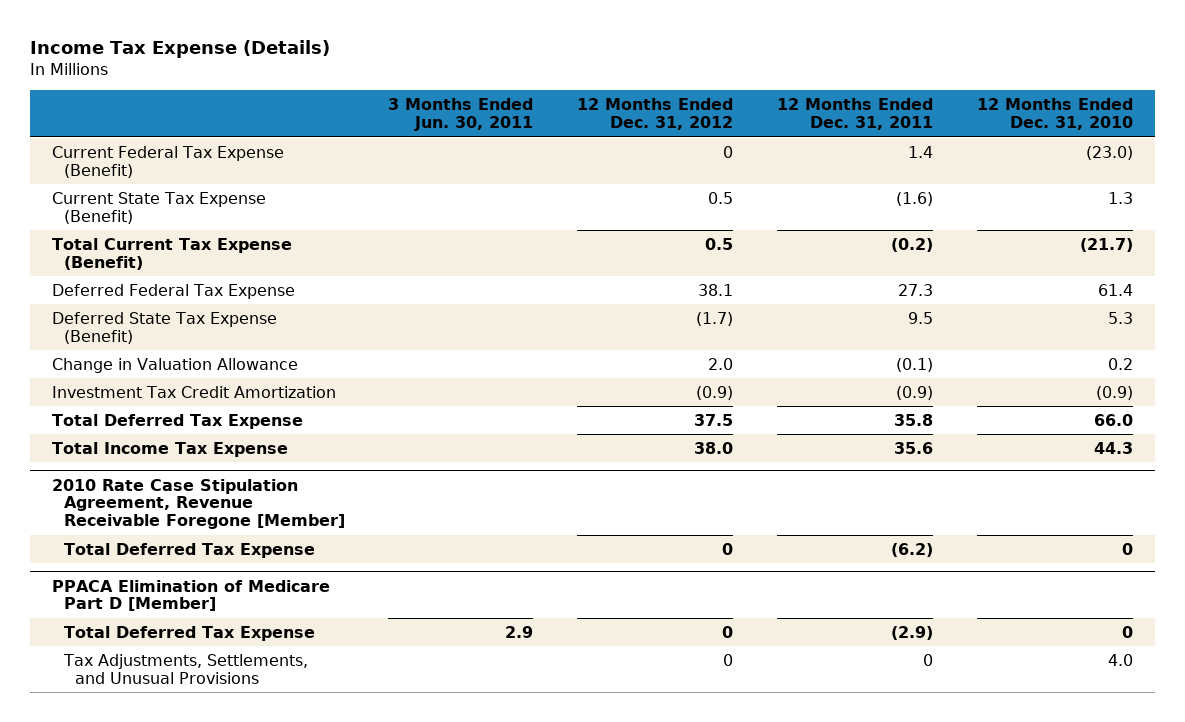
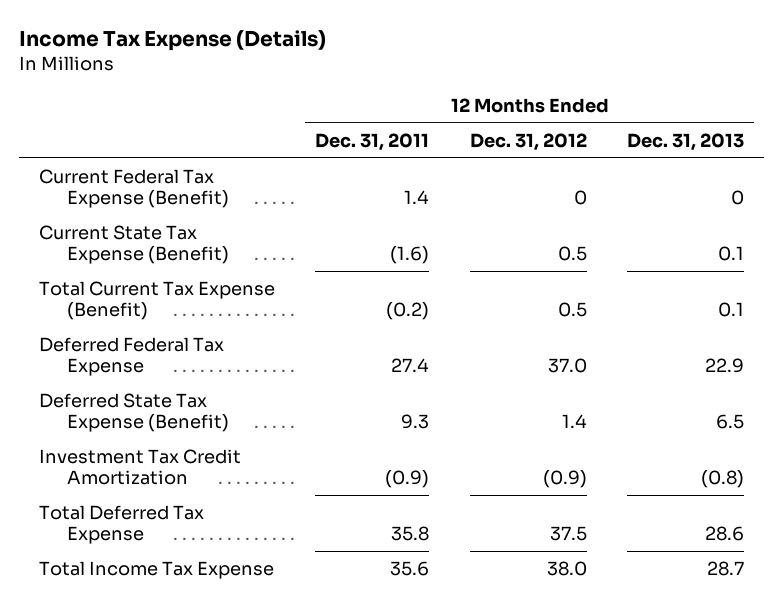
[388,98,534,132] 3 Months Ended Jun. 30, 2011 -> none
[976,98,1133,131] 12 Months Ended Dec. 31, 2010 -> none
none -> [627,132,745,151] Dec. 31, 2013
[52,357,299,373] Change in Valuation Allowance -> none
[698,283,734,296] 38.1 -> [547,357,587,373] 37.0
[898,283,934,296] 27.3 -> [391,357,430,372] 27.4
[696,311,734,326] (1.7) -> [561,413,587,428] 1.4
[908,311,934,324] 9.5 -> [401,413,430,429] 9.3
[52,478,345,530] 2010 Rate Case Stipulation Agreement, Revenue Receivable Foregone [Member] -> none
[63,542,315,558] Total Deferred Tax Expense -> none
[52,579,331,612] PPACA Elimination of Medicare Part D [Member] -> none
[63,625,315,641] Total Deferred Tax Expense -> none
[62,653,308,684] Tax Adjustments, Settlements, and Unusual Provisions -> none

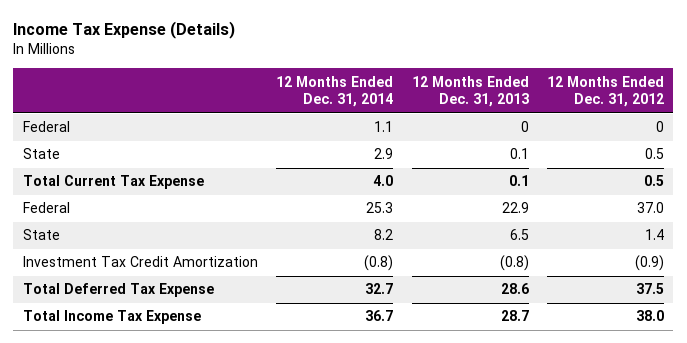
[315,132,430,151] Dec. 31, 2011 -> none
none -> [276,75,394,108] 12 Months Ended Dec. 31, 2014
[38,168,229,208] Current Federal Tax Expense (Benefit) -> [22,121,70,133] Federal
[38,224,229,264] Current State Tax Expense (Benefit) -> [22,148,60,160] State
[38,280,275,320] Total Current Tax Expense (Benefit) -> [22,175,204,190] Total Current Tax Expense
[38,336,224,376] Deferred Federal Tax Expense -> [22,202,70,214] Federal
[38,392,229,432] Deferred State Tax Expense (Benefit) -> [22,229,60,241] State

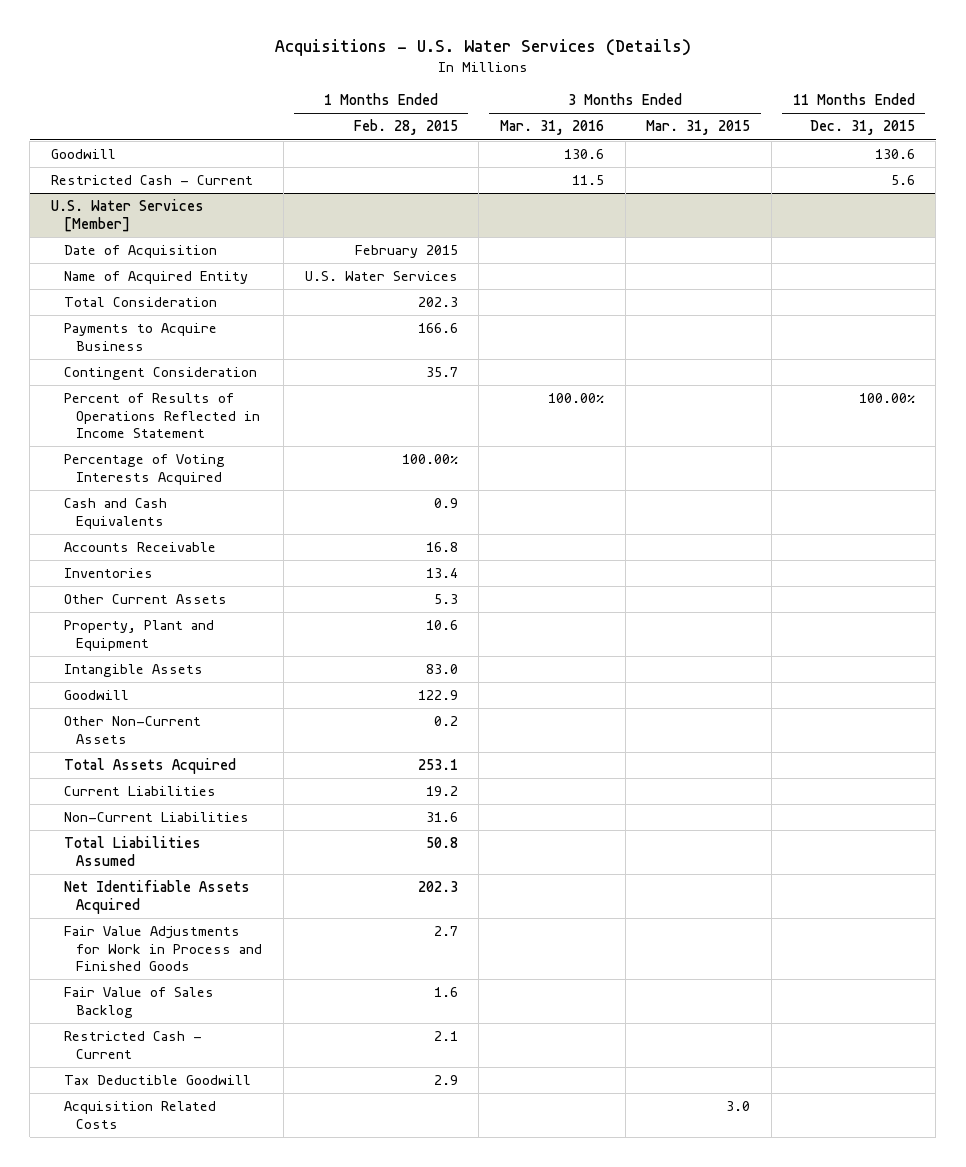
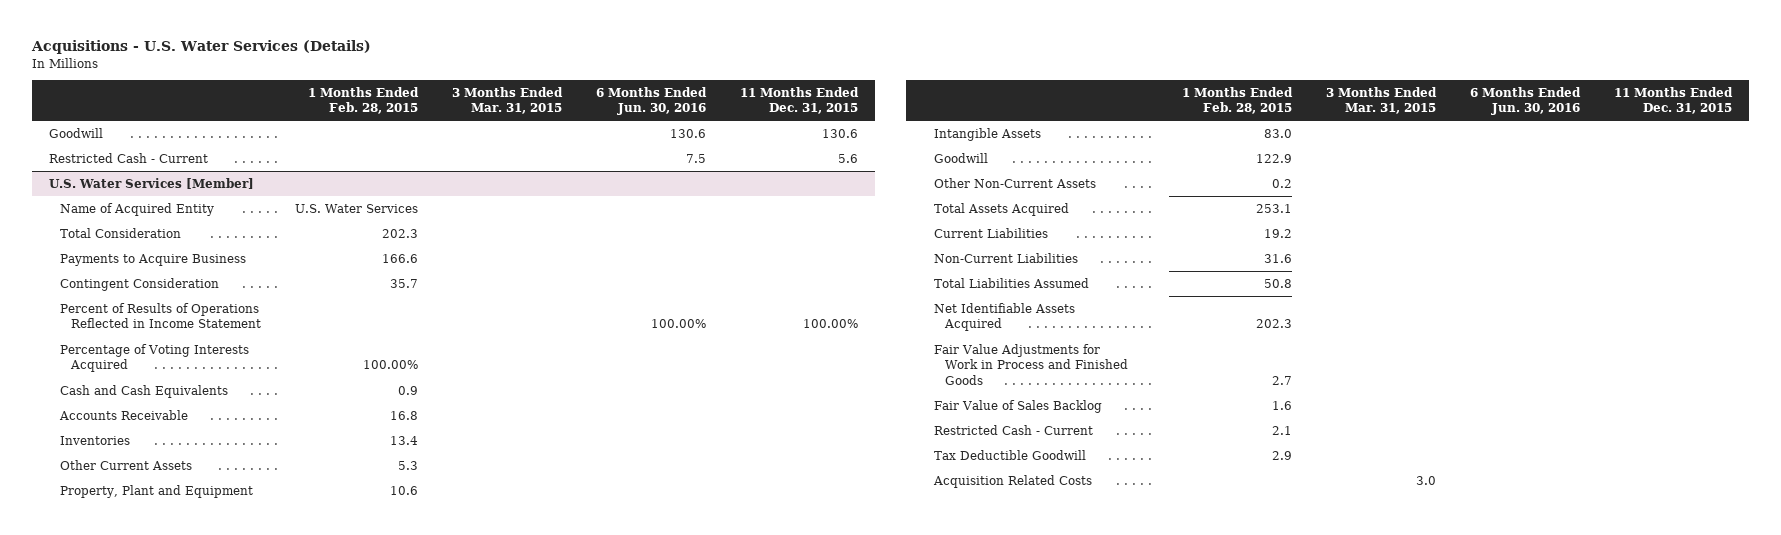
[500,120,605,136] Mar. 31, 2016 -> none
none -> [596,86,708,116] 6 Months Ended Jun. 30, 2016
[63,245,217,259] Date of Acquisition -> none

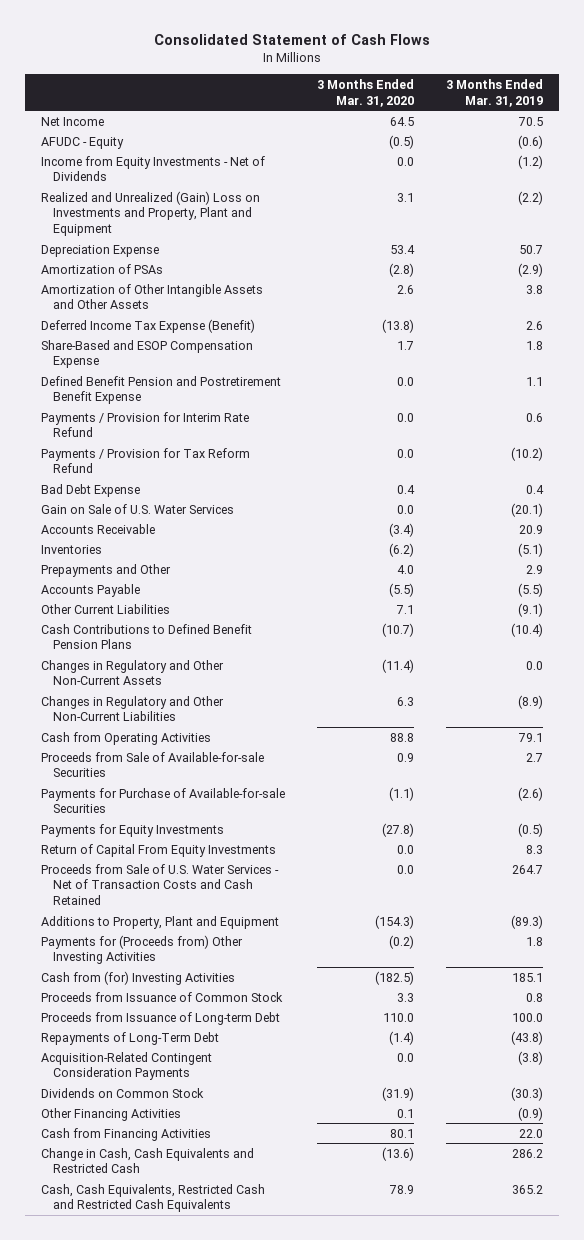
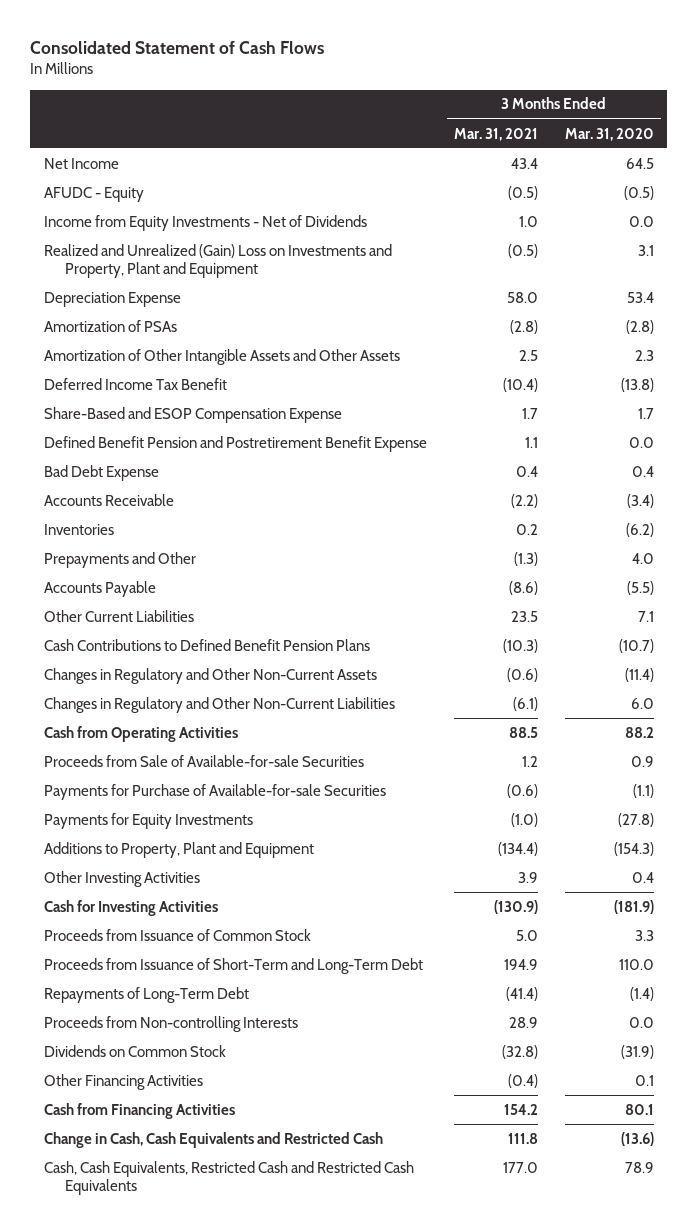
[445,78,543,107] 3 Months Ended Mar. 31, 2019 -> none
none -> [453,127,538,141] Mar. 31, 2021
[396,284,414,294] 2.6 -> [634,349,654,361] 2.3
[40,318,255,333] Deferred Income Tax Expense (Benefit) -> [43,377,227,390] Deferred Income Tax Benefit
[40,411,249,438] Payments / Provision for Interim Rate Refund -> none
[40,447,250,474] Payments / Provision for Tax Reform Refund -> none
[40,503,234,514] Gain on Sale of U.S. Water Services -> none
[396,696,414,706] 6.3 -> [630,697,654,709] 6.0
[389,732,414,742] 88.8 -> [624,726,654,738] 88.2
[40,843,276,857] Return of Capital From Equity Investments -> none
[40,863,279,906] Proceeds from Sale of U.S. Water Services - Net of Transaction Costs and Cash Retained -> none
[40,934,243,965] Payments for (Proceeds from) Other Investing Activities -> [43,870,200,887] Other Investing Activities
[388,934,414,949] (0.2) -> [631,871,654,883] 0.4
[40,970,235,985] Cash from (for) Investing Activities -> [43,899,218,916] Cash for Investing Activities
[374,970,414,985] (182.5) -> [613,899,654,914] (181.9)
[40,1011,280,1025] Proceeds from Issuance of Long-term Debt -> [43,957,423,974] Proceeds from Issuance of Short-Term and Long-Term Debt
[40,1051,212,1081] Acquisition-Related Contingent Consideration Payments -> none
none -> [43,1015,298,1032] Proceeds from Non-controlling Interests

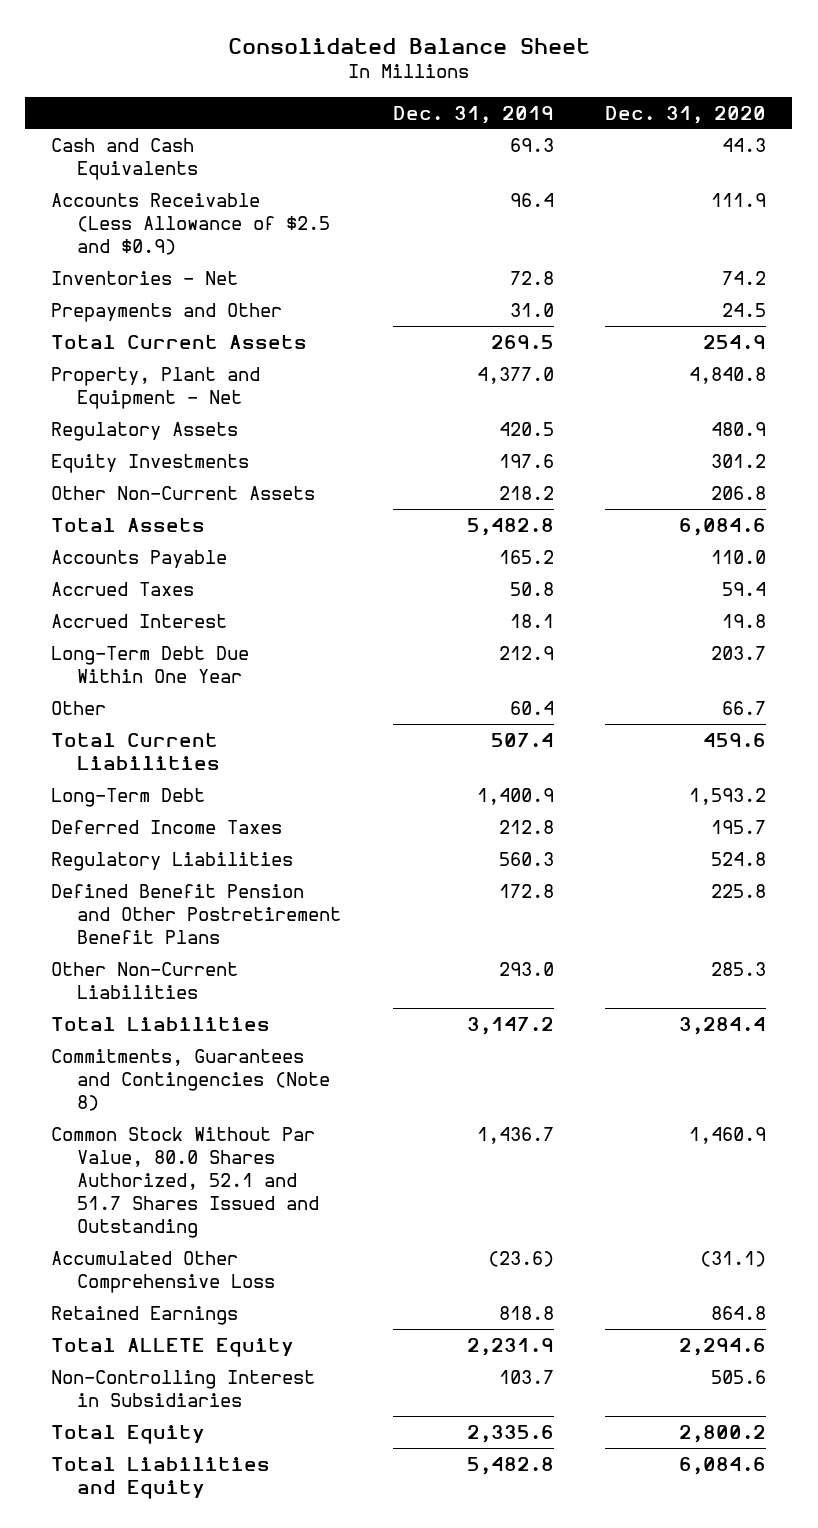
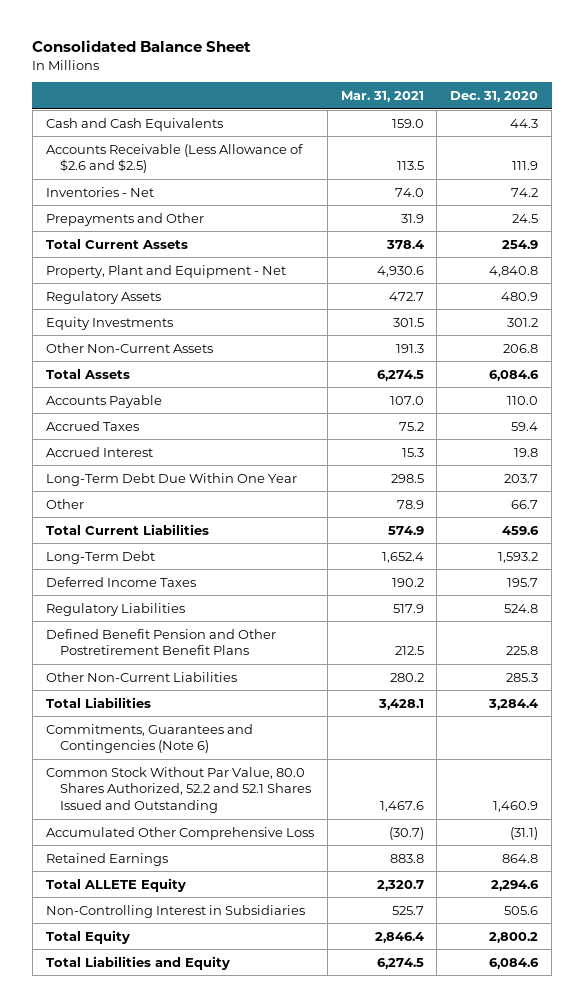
[392,105,554,124] Dec. 31, 2019 -> none
none -> [340,91,424,103] Mar. 31, 2021
[51,192,331,255] Accounts Receivable (Less Allowance of $2.5 and $0.9) -> [45,143,303,174] Accounts Receivable (Less Allowance of $2.6 and $2.5)
[51,1048,331,1111] Commitments, Guarantees and Contingencies (Note 8) -> [45,723,253,754] Commitments, Guarantees and Contingencies (Note 6)
[51,1126,320,1238] Common Stock Without Par Value, 80.0 Shares Authorized, 52.1 and 51.7 Shares Issued and Outstanding -> [45,766,311,814] Common Stock Without Par Value, 80.0 Shares Authorized, 52.2 and 52.1 Shares Issued and Outstanding

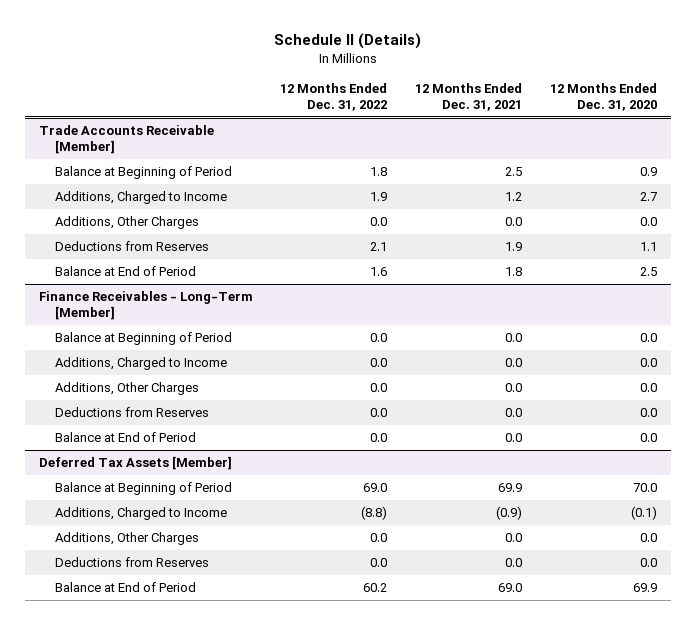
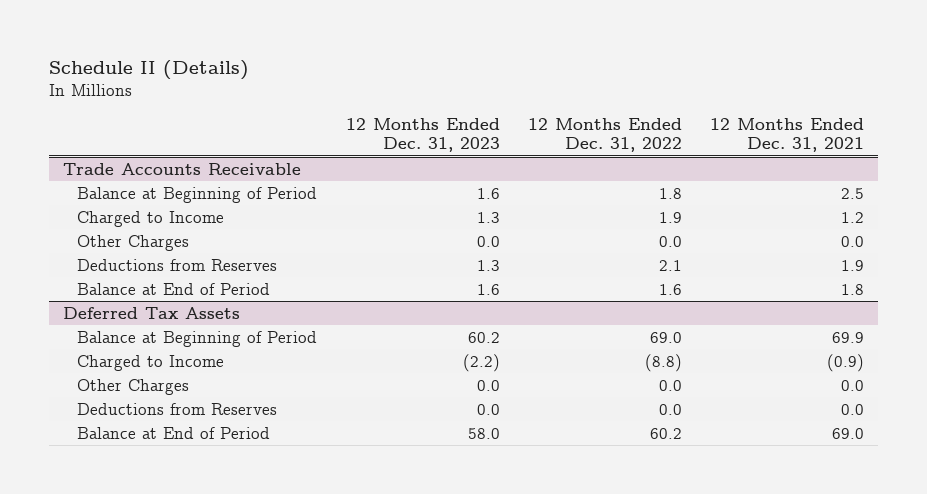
[549,82,657,112] 12 Months Ended Dec. 31, 2020 -> none
none -> [345,118,500,153] 12 Months Ended Dec. 31, 2023
[38,125,214,155] Trade Accounts Receivable [Member] -> [62,162,301,175] Trade Accounts Receivable
[54,191,227,205] Additions, Charged to Income -> [77,210,225,227] Charged to Income
[54,216,199,230] Additions, Other Charges -> [77,234,190,251] Other Charges
[38,291,253,321] Finance Receivables - Long-Term [Member] -> none
[54,332,232,346] Balance at Beginning of Period -> none
[54,357,227,371] Additions, Charged to Income -> none
[54,382,199,396] Additions, Other Charges -> none
[54,407,209,418] Deductions from Reserves -> none
[54,432,196,443] Balance at End of Period -> none
[38,456,232,471] Deferred Tax Assets [Member] -> [62,306,240,319] Deferred Tax Assets
[54,507,227,521] Additions, Charged to Income -> [77,354,225,371] Charged to Income
[54,532,199,546] Additions, Other Charges -> [77,378,190,395] Other Charges

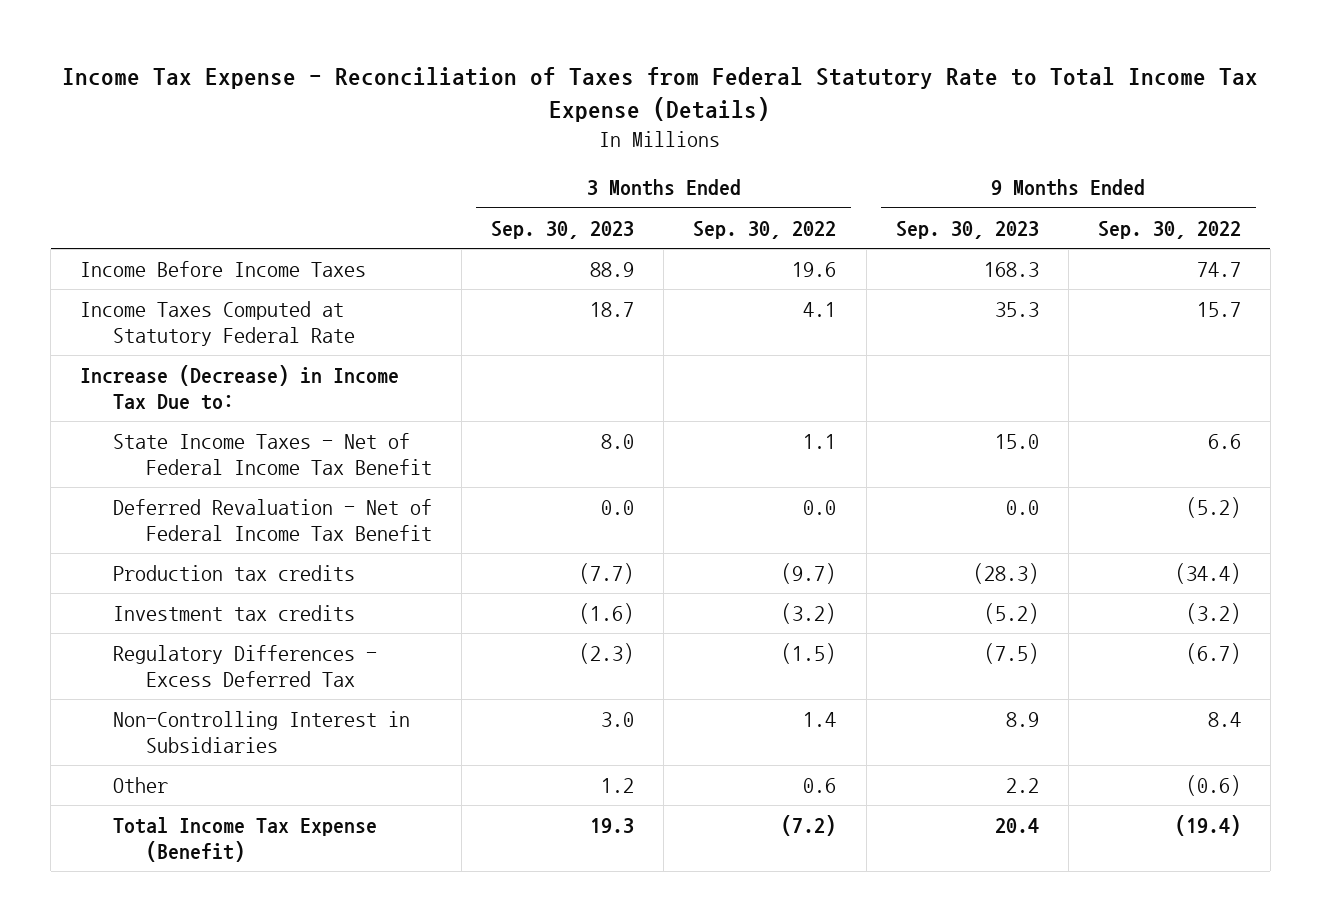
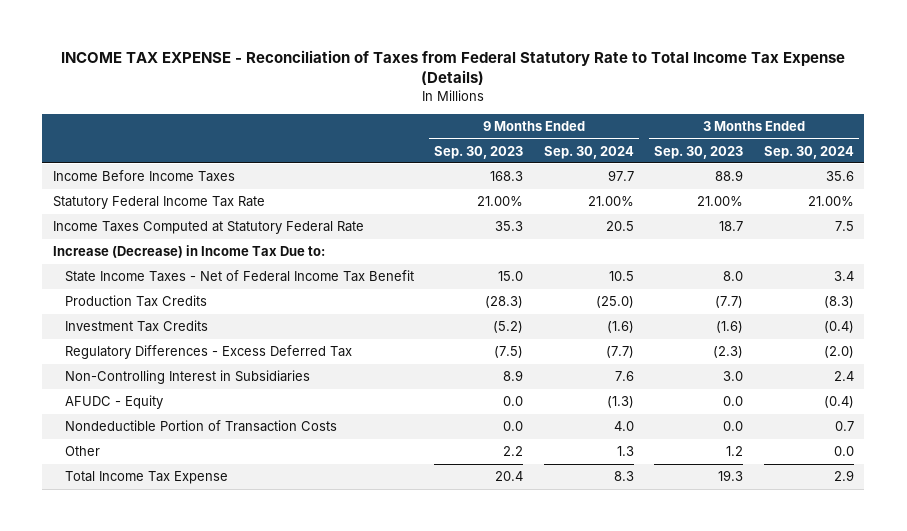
[62,66,1259,123] Income Tax Expense - Reconciliation of Taxes from Federal Statutory Rate to Total Income Tax Expense (Details) -> [61,49,846,86] INCOME TAX EXPENSE - Reconciliation of Taxes from Federal Statutory Rate to Total Income Tax Expense (Details)
[693,220,837,239] Sep. 30, 2022 -> none
[1097,220,1241,239] Sep. 30, 2022 -> none
none -> [543,145,634,159] Sep. 30, 2024
none -> [764,145,855,159] Sep. 30, 2024
none -> [52,196,265,210] Statutory Federal Income Tax Rate
[112,499,432,542] Deferred Revaluation - Net of Federal Income Tax Benefit -> none
[112,565,355,582] Production tax credits -> [64,295,207,308] Production Tax Credits
[112,605,355,622] Investment tax credits -> [64,320,208,333] Investment Tax Credits
none -> [64,395,163,410] AFUDC - Equity
none -> [64,420,337,433] Nondeductible Portion of Transaction Costs
[112,817,377,863] Total Income Tax Expense (Benefit) -> [64,471,228,485] Total Income Tax Expense

